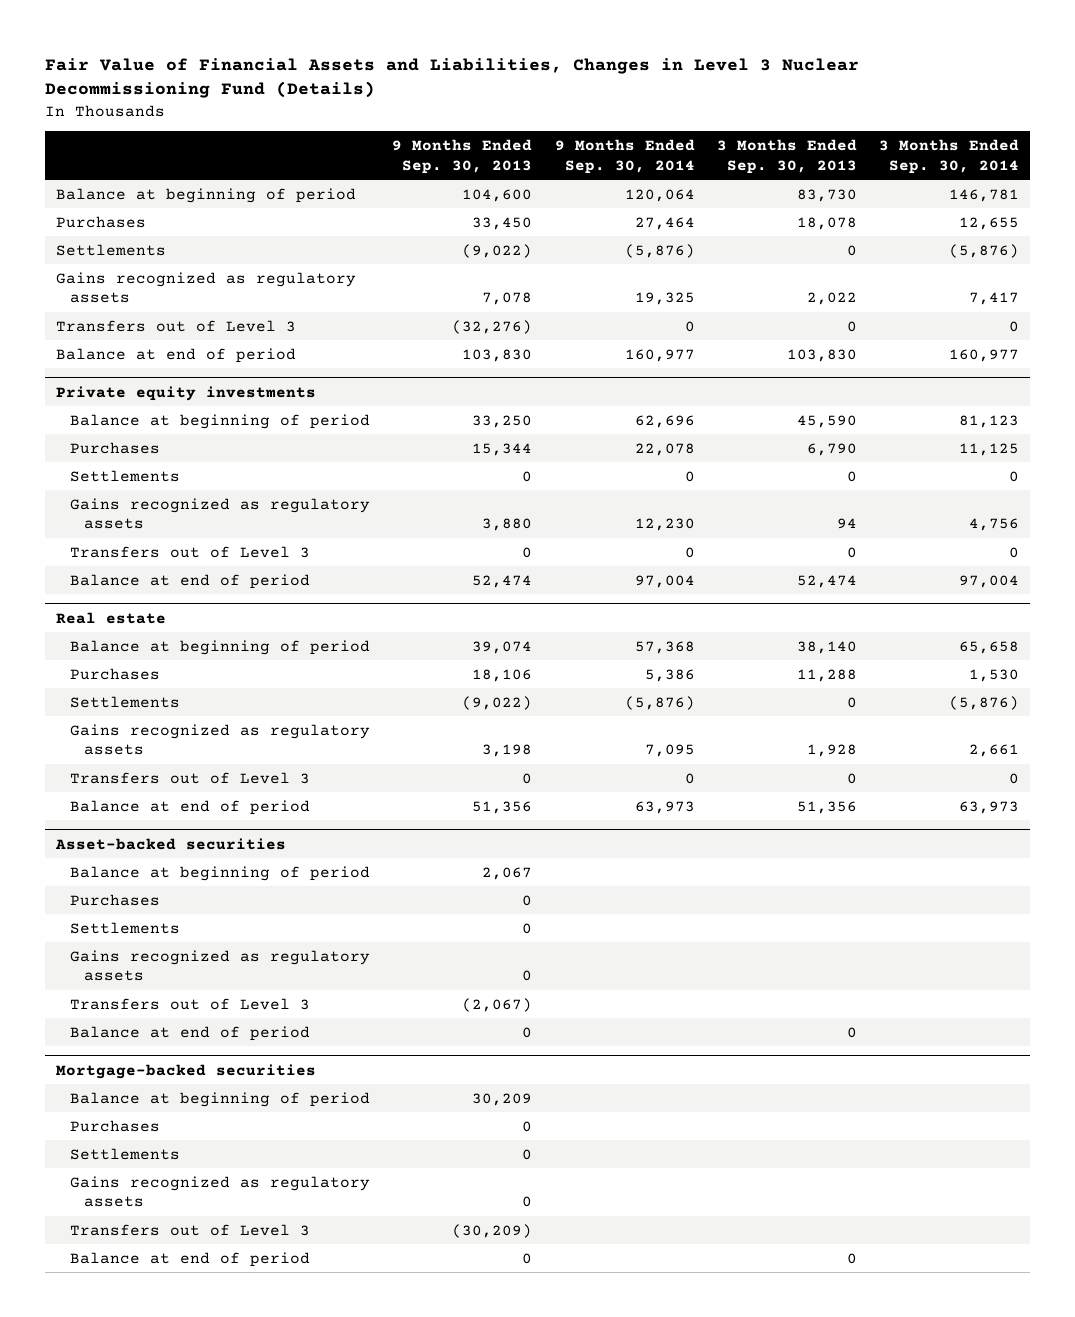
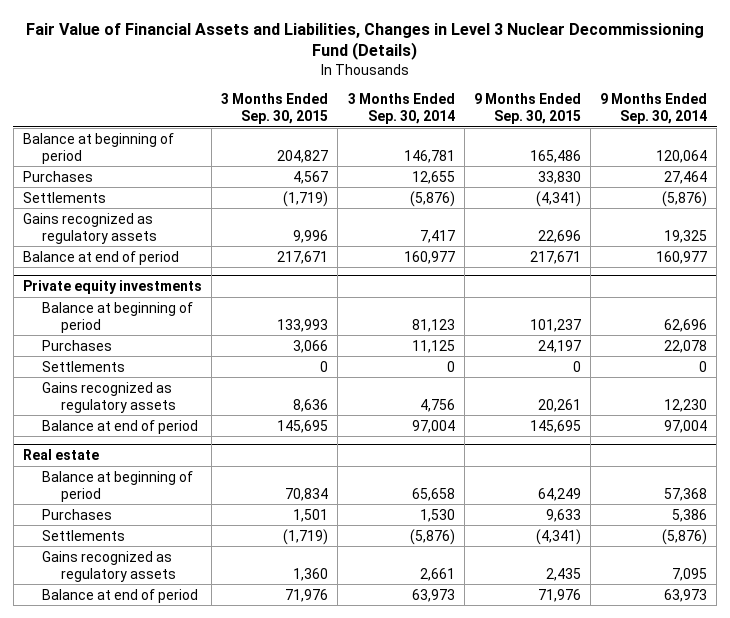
[392,139,533,174] 9 Months Ended Sep. 30, 2013 -> none
[716,139,857,174] 3 Months Ended Sep. 30, 2013 -> none
none -> [221,93,329,125] 3 Months Ended Sep. 30, 2015
none -> [473,93,581,125] 9 Months Ended Sep. 30, 2015
[56,319,297,332] Transfers out of Level 3 -> none
[70,545,311,558] Transfers out of Level 3 -> none
[70,771,311,784] Transfers out of Level 3 -> none
[55,837,287,850] Asset-backed securities -> none
[70,865,371,881] Balance at beginning of period -> none
[70,893,161,906] Purchases -> none
[70,921,181,934] Settlements -> none
[70,949,371,982] Gains recognized as regulatory assets -> none
[70,997,311,1010] Transfers out of Level 3 -> none
[70,1025,311,1041] Balance at end of period -> none
[56,1063,317,1079] Mortgage-backed securities -> none
[70,1091,371,1107] Balance at beginning of period -> none
[70,1119,161,1132] Purchases -> none
[70,1147,181,1160] Settlements -> none
[70,1175,371,1208] Gains recognized as regulatory assets -> none
[70,1223,311,1236] Transfers out of Level 3 -> none
[70,1251,311,1267] Balance at end of period -> none

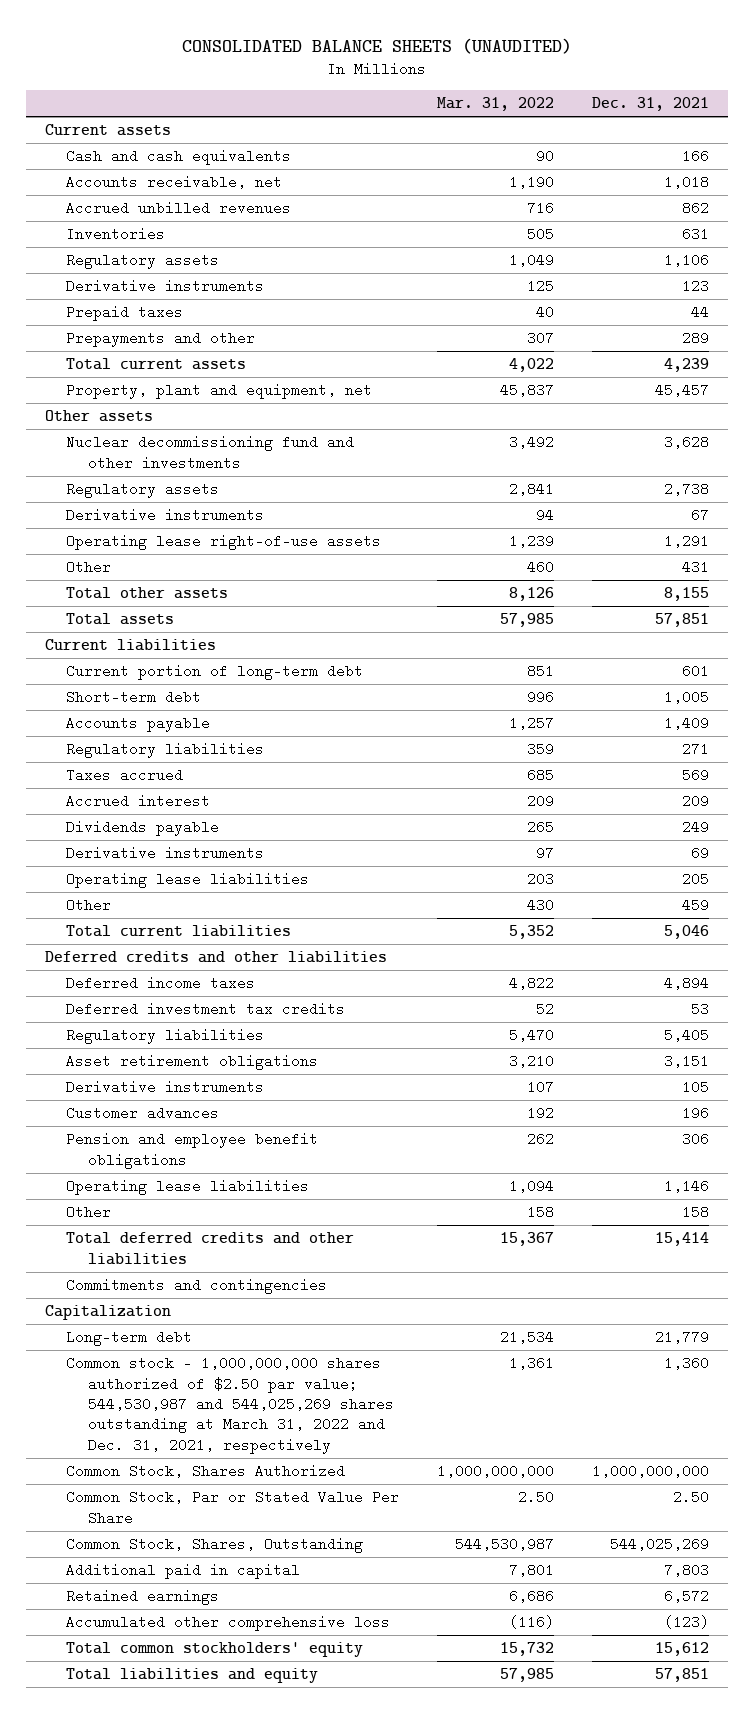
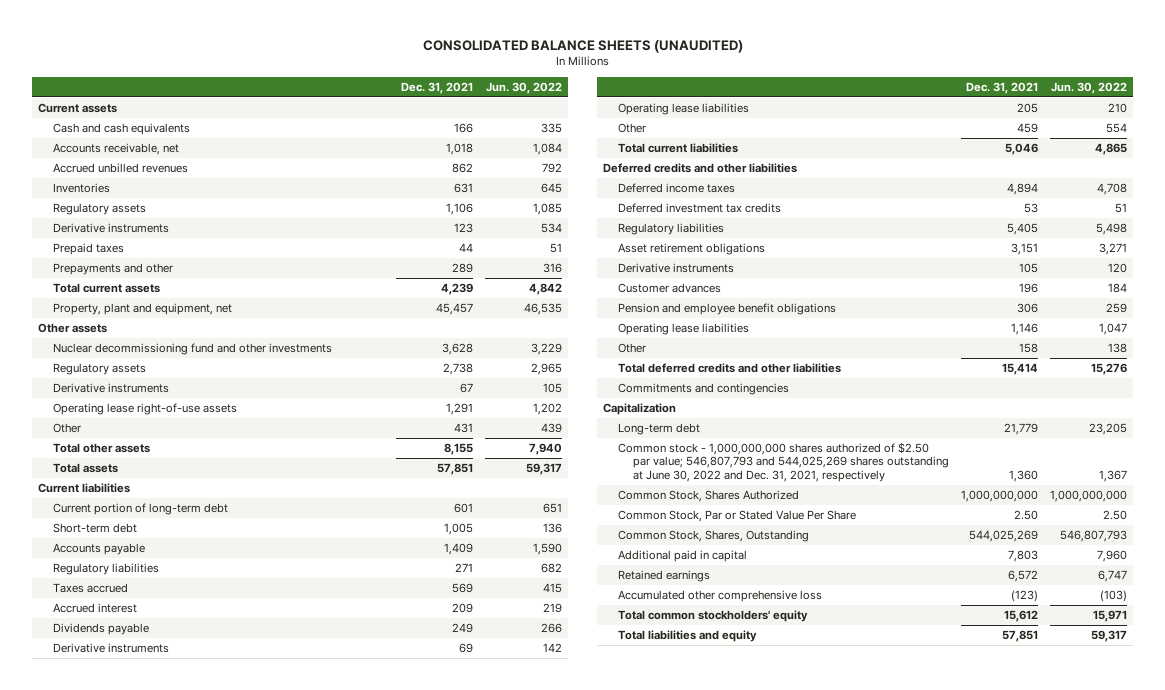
[437,97,555,112] Mar. 31, 2022 -> none
none -> [485,82,562,95] Jun. 30, 2022
[66,1356,394,1454] Common stock - 1,000,000,000 shares authorized of $2.50 par value; 544,530,987 and 544,025,269 shares outstanding at March 31, 2022 and Dec. 31, 2021, respectively -> [617,442,949,482] Common stock - 1,000,000,000 shares authorized of $2.50 par value; 546,807,793 and 544,025,269 shares outstanding at June 30, 2022 and Dec. 31, 2021, respectively

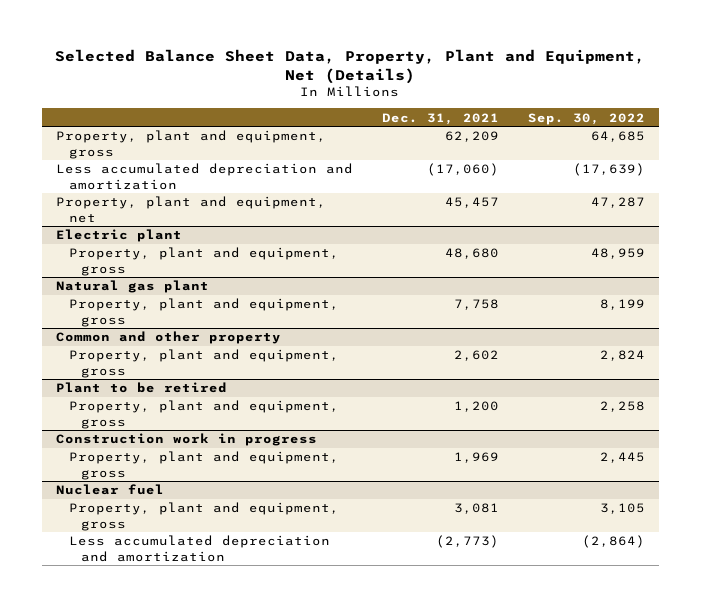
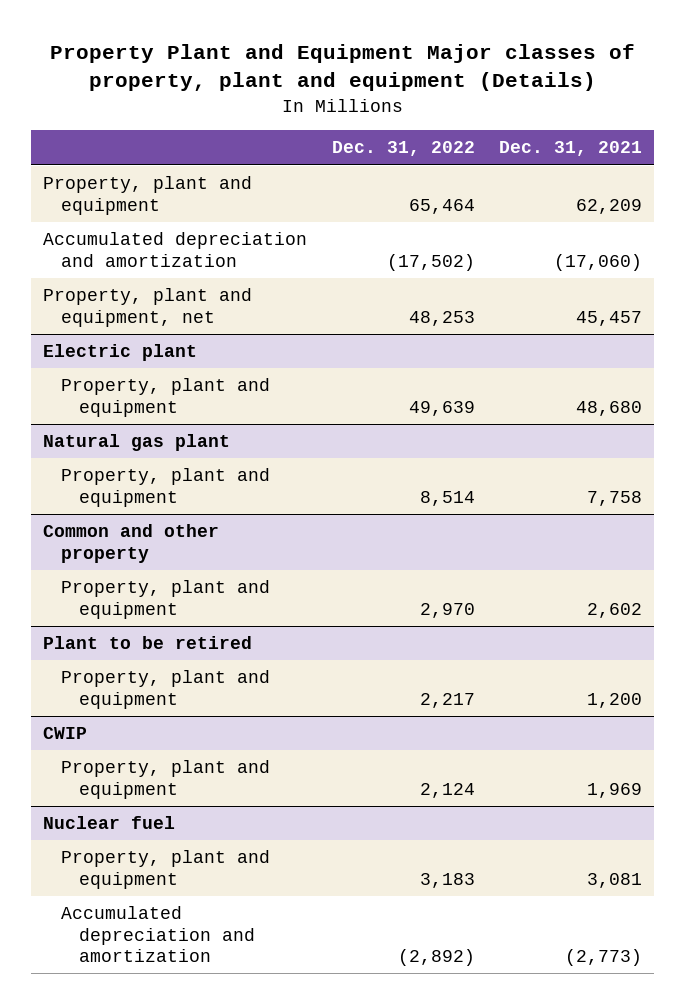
[55,48,646,84] Selected Balance Sheet Data, Property, Plant and Equipment, Net (Details) -> [49,44,635,92] Property Plant and Equipment Major classes of property, plant and equipment (Details)
[527,112,645,125] Sep. 30, 2022 -> none
none -> [331,141,475,157] Dec. 31, 2022
[56,130,327,159] Property, plant and equipment, gross -> [43,176,253,215] Property, plant and equipment
[56,163,354,190] Less accumulated depreciation and amortization -> [43,232,308,267] Accumulated depreciation and amortization
[68,247,339,276] Property, plant and equipment, gross -> [61,378,271,417] Property, plant and equipment
[68,298,339,327] Property, plant and equipment, gross -> [61,468,271,507] Property, plant and equipment
[68,349,339,378] Property, plant and equipment, gross -> [61,580,271,619] Property, plant and equipment
[68,400,339,429] Property, plant and equipment, gross -> [61,670,271,709] Property, plant and equipment
[56,433,318,447] Construction work in progress -> [43,727,88,740] CWIP
[68,451,339,480] Property, plant and equipment, gross -> [61,760,271,799] Property, plant and equipment
[68,502,339,531] Property, plant and equipment, gross -> [61,850,271,889] Property, plant and equipment
[68,535,330,562] Less accumulated depreciation and amortization -> [61,906,256,963] Accumulated depreciation and amortization

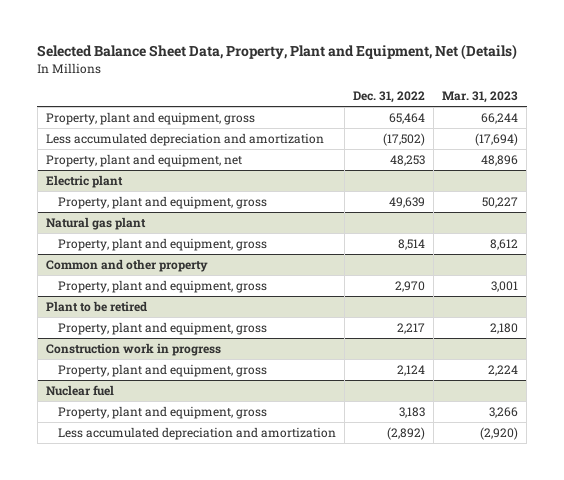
[49,44,635,92] Property Plant and Equipment Major classes of property, plant and equipment (Details) -> [37,44,518,61] Selected Balance Sheet Data, Property, Plant and Equipment, Net (Details)
[499,141,643,157] Dec. 31, 2021 -> none
none -> [442,90,519,103] Mar. 31, 2023
[43,176,253,215] Property, plant and equipment -> [46,111,256,125] Property, plant and equipment, gross
[43,232,308,267] Accumulated depreciation and amortization -> [46,132,325,146] Less accumulated depreciation and amortization
[61,378,271,417] Property, plant and equipment -> [58,195,268,209] Property, plant and equipment, gross
[61,468,271,507] Property, plant and equipment -> [58,237,268,251] Property, plant and equipment, gross
[61,580,271,619] Property, plant and equipment -> [58,279,268,293] Property, plant and equipment, gross
[61,670,271,709] Property, plant and equipment -> [58,321,268,335] Property, plant and equipment, gross
[43,727,88,740] CWIP -> [46,342,222,356] Construction work in progress
[61,760,271,799] Property, plant and equipment -> [58,363,268,377] Property, plant and equipment, gross
[61,850,271,889] Property, plant and equipment -> [58,405,268,419] Property, plant and equipment, gross
[61,906,256,963] Accumulated depreciation and amortization -> [58,426,337,440] Less accumulated depreciation and amortization

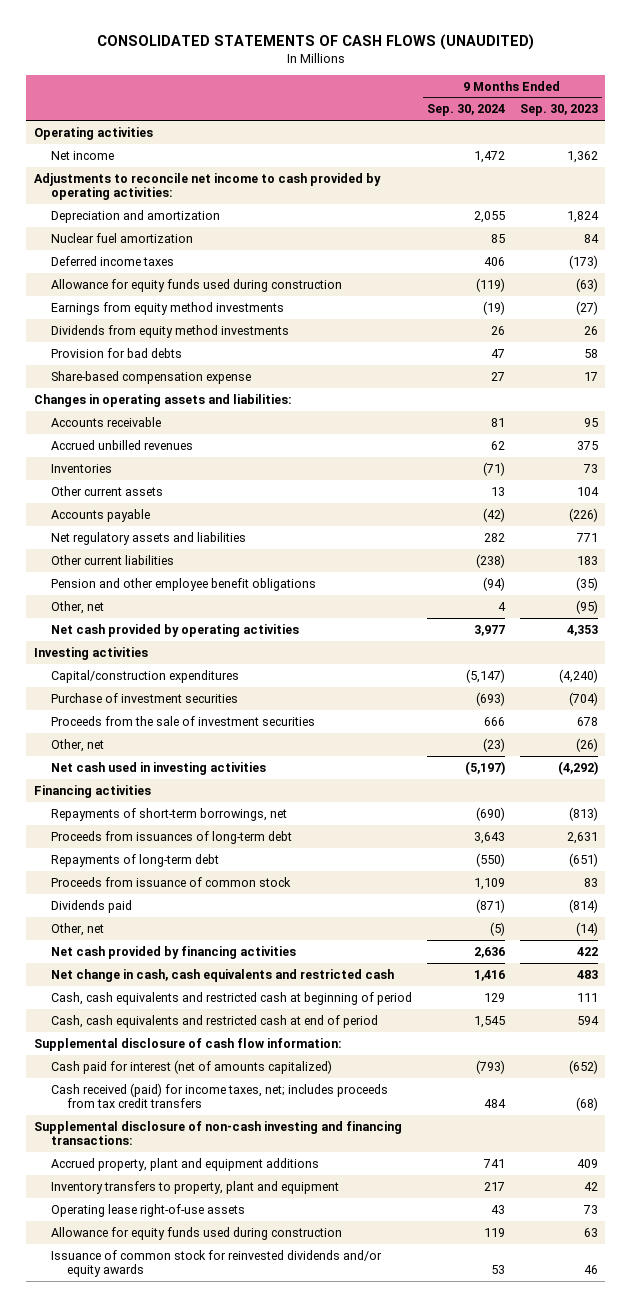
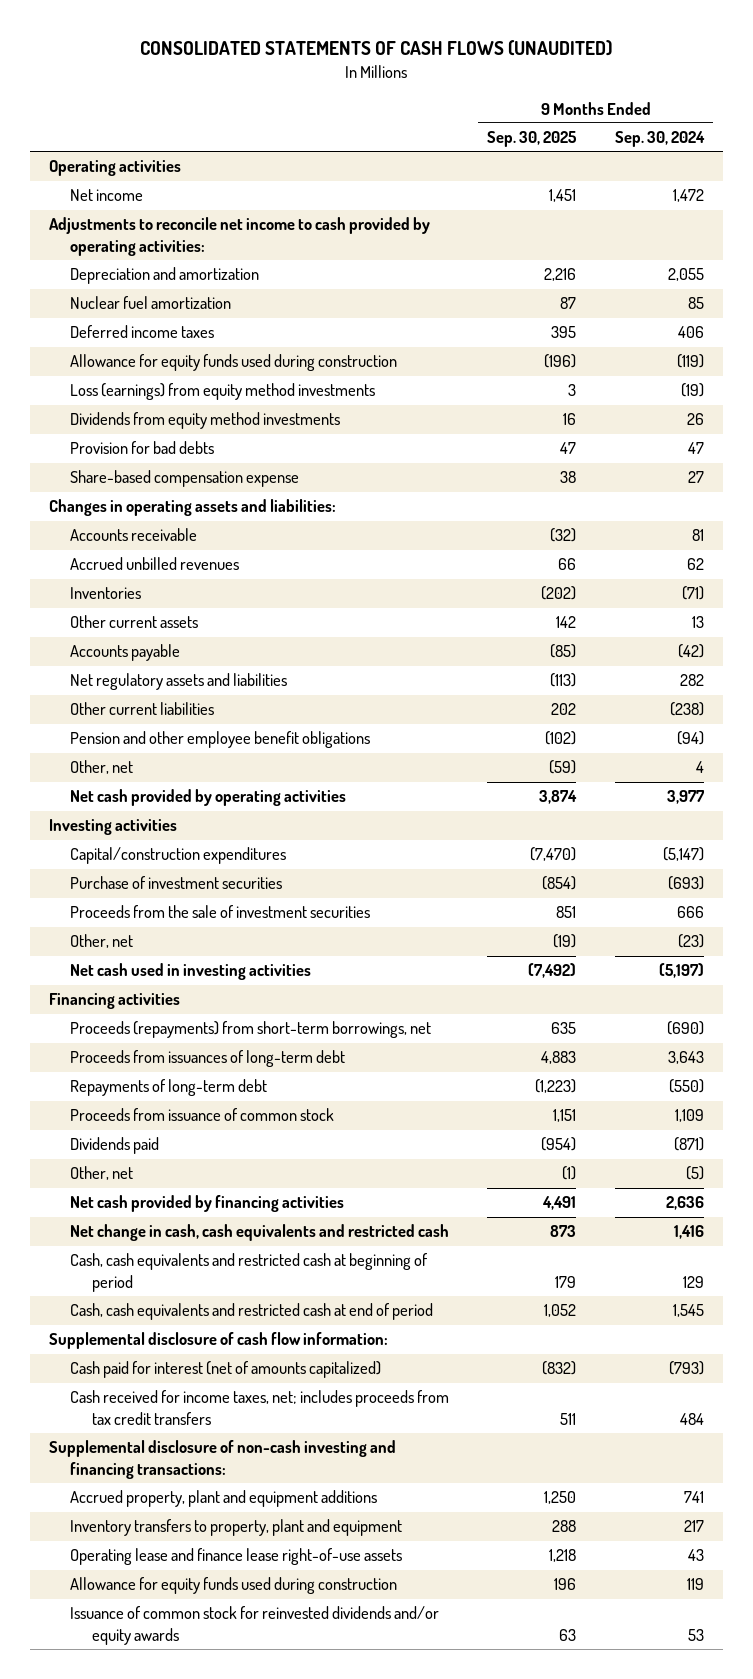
[519,104,598,117] Sep. 30, 2023 -> none
none -> [487,131,578,148] Sep. 30, 2025
[50,301,284,315] Earnings from equity method investments -> [70,383,376,401] Loss (earnings) from equity method investments
[50,807,287,821] Repayments of short-term borrowings, net -> [70,1021,432,1039] Proceeds (repayments) from short-term borrowings, net
[50,1082,388,1109] Cash received (paid) for income taxes, net; includes proceeds from tax credit transfers -> [70,1390,450,1425] Cash received for income taxes, net; includes proceeds from tax credit transfers
[50,1203,245,1217] Operating lease right-of-use assets -> [70,1548,403,1566] Operating lease and finance lease right-of-use assets

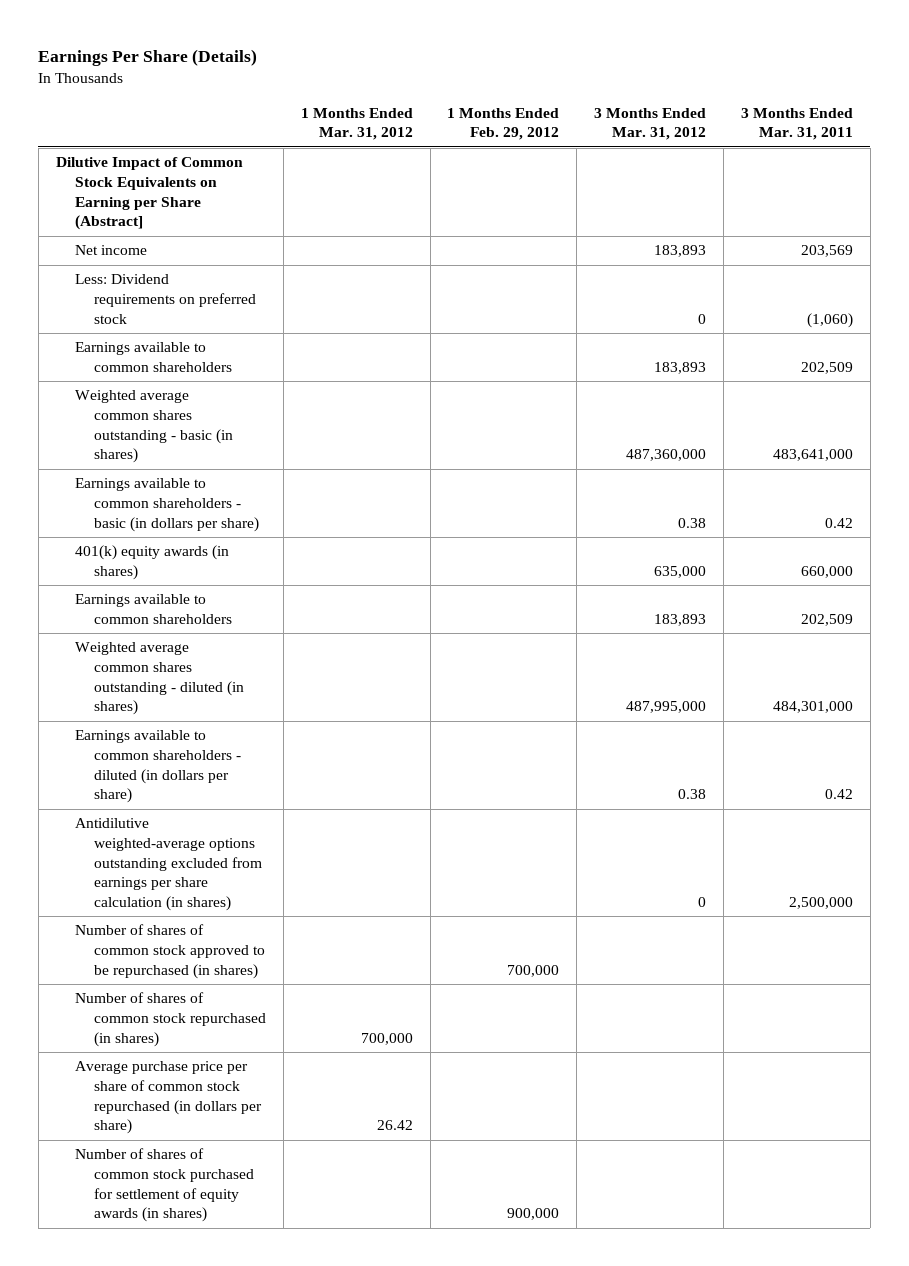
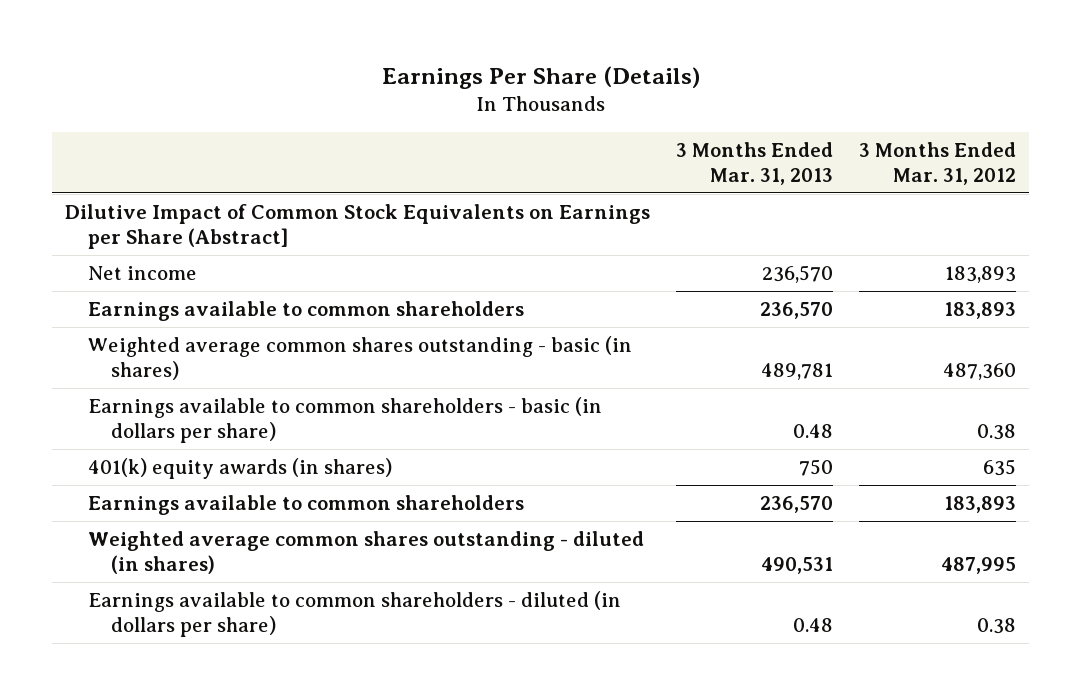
[300,107,413,141] 1 Months Ended Mar. 31, 2012 -> none
[447,107,560,141] 1 Months Ended Feb. 29, 2012 -> none
[740,107,853,141] 3 Months Ended Mar. 31, 2011 -> none
none -> [676,141,834,185] 3 Months Ended Mar. 31, 2013
[55,157,243,231] Dilutive Impact of Common Stock Equivalents on Earning per Share (Abstract] -> [65,204,651,250] Dilutive Impact of Common Stock Equivalents on Earnings per Share (Abstract]
[74,274,257,324] Less: Dividend requirements on preferred stock -> none
[626,449,707,462] 487,360,000 -> [943,363,1017,381] 487,360
[654,565,707,578] 635,000 -> [983,459,1017,477] 635
[626,701,707,714] 487,995,000 -> [941,557,1017,575] 487,995
[74,818,263,911] Antidilutive weighted-average options outstanding excluded from earnings per share calculation (in shares) -> none
[74,924,266,979] Number of shares of common stock approved to be repurchased (in shares) -> none
[74,992,267,1047] Number of shares of common stock repurchased (in shares) -> none
[74,1061,263,1135] Average purchase price per share of common stock repurchased (in dollars per share) -> none
[74,1148,255,1223] Number of shares of common stock purchased for settlement of equity awards (in shares) -> none

